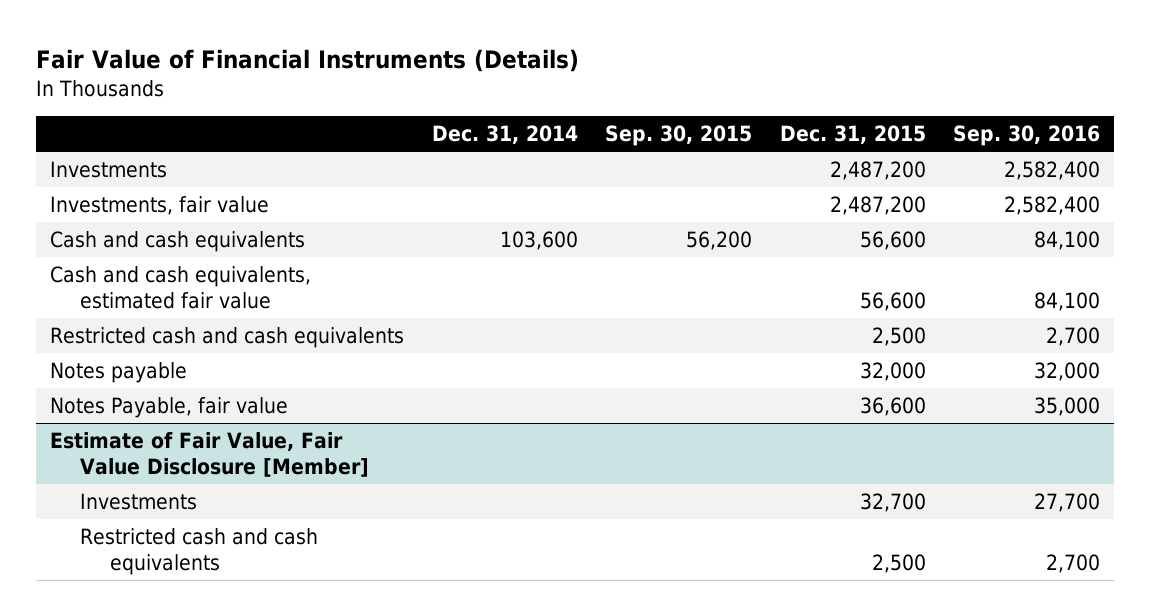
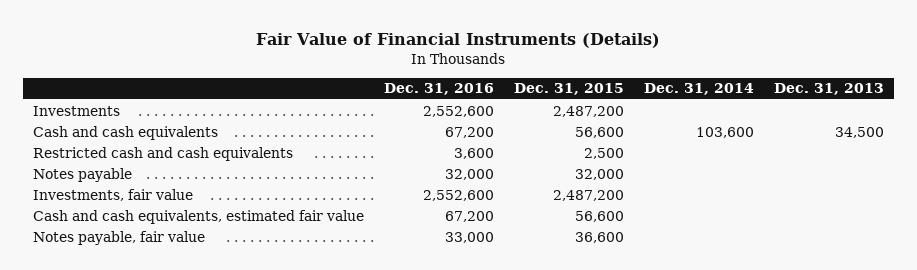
[605,125,753,147] Sep. 30, 2015 -> none
[952,125,1100,147] Sep. 30, 2016 -> none
none -> [383,83,494,96] Dec. 31, 2016
none -> [773,83,884,96] Dec. 31, 2013
[50,431,370,478] Estimate of Fair Value, Fair Value Disclosure [Member] -> none
[80,492,198,510] Investments -> none
[80,527,319,576] Restricted cash and cash equivalents -> none
[50,195,270,215] Investments, fair value -> [32,188,193,201] Investments, fair value
[50,265,312,310] Cash and cash equivalents, estimated fair value -> [32,209,364,224] Cash and cash equivalents, estimated fair value
[50,396,289,418] Notes Payable, fair value -> [32,230,205,245] Notes payable, fair value

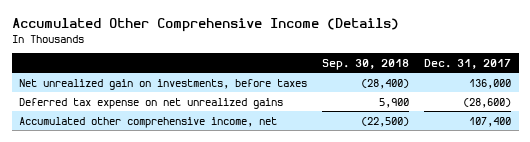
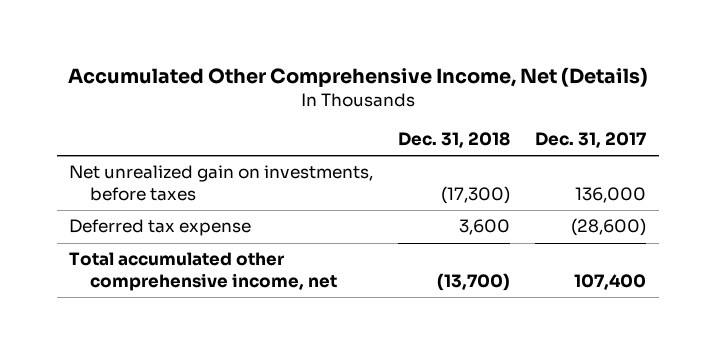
[11,18,399,33] Accumulated Other Comprehensive Income (Details) -> [67,66,648,87] Accumulated Other Comprehensive Income, Net (Details)
[322,58,410,70] Sep. 30, 2018 -> none
none -> [398,132,511,149] Dec. 31, 2018
[19,97,284,109] Deferred tax expense on net unrealized gains -> [69,219,252,237] Deferred tax expense
[19,116,278,128] Accumulated other comprehensive income, net -> [69,252,337,292] Total accumulated other comprehensive income, net

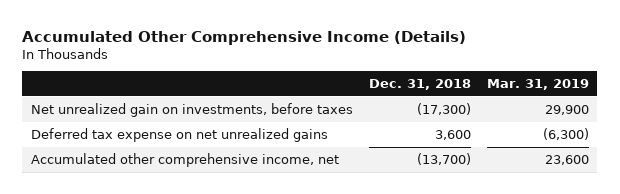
[67,66,648,87] Accumulated Other Comprehensive Income, Net (Details) -> [22,30,467,45] Accumulated Other Comprehensive Income (Details)
[535,132,647,149] Dec. 31, 2017 -> none
none -> [487,78,590,90] Mar. 31, 2019
[69,219,252,237] Deferred tax expense -> [30,127,328,142] Deferred tax expense on net unrealized gains
[69,252,337,292] Total accumulated other comprehensive income, net -> [30,152,339,167] Accumulated other comprehensive income, net

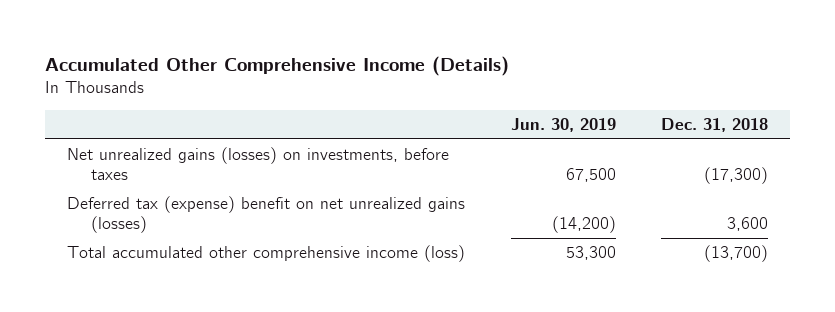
[487,78,590,90] Mar. 31, 2019 -> none
none -> [510,117,616,132] Jun. 30, 2019
[30,102,353,117] Net unrealized gain on investments, before taxes -> [67,147,450,180] Net unrealized gains (losses) on investments, before taxes
[30,127,328,142] Deferred tax expense on net unrealized gains -> [67,196,466,233] Deferred tax (expense) benefit on net unrealized gains (losses)
[30,152,339,167] Accumulated other comprehensive income, net -> [67,245,466,263] Total accumulated other comprehensive income (loss)

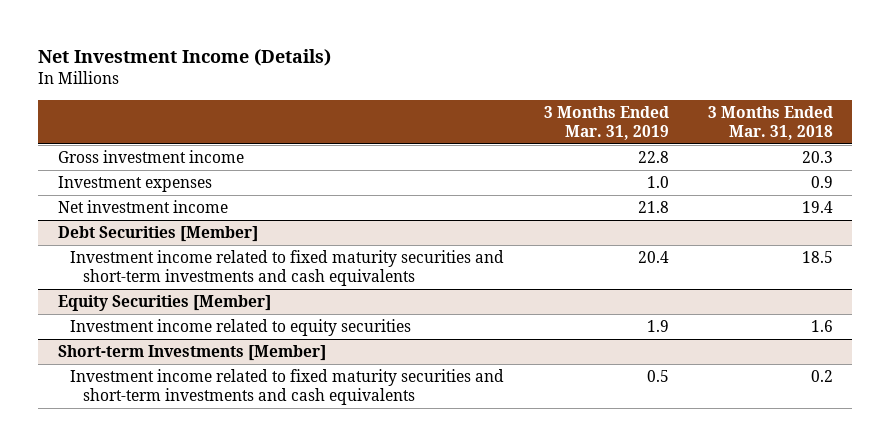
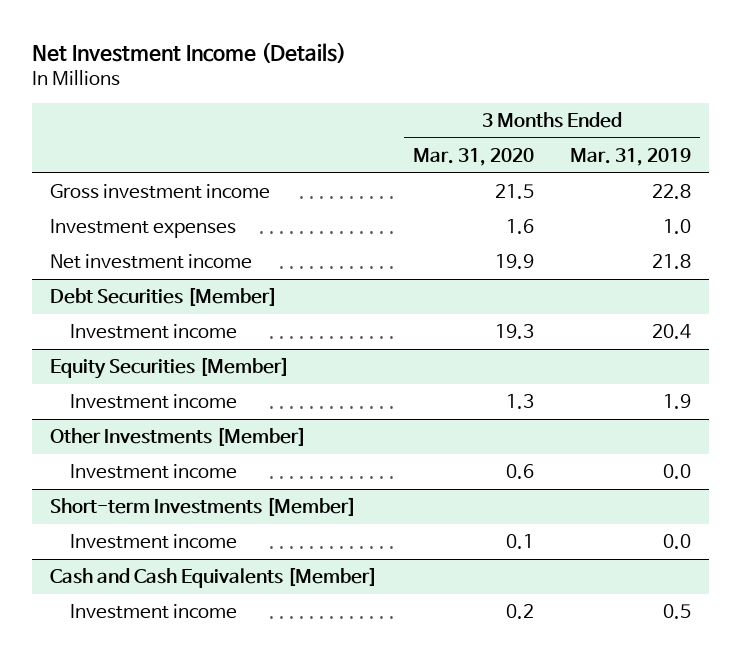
[707,106,833,140] 3 Months Ended Mar. 31, 2018 -> none
none -> [412,147,534,166] Mar. 31, 2020
[70,250,505,287] Investment income related to fixed maturity securities and short-term investments and cash equivalents -> [70,323,238,339] Investment income
[70,319,412,337] Investment income related to equity securities -> [70,393,238,409] Investment income
none -> [49,426,306,446] Other Investments [Member]
none -> [70,463,238,479] Investment income
none -> [70,533,238,549] Investment income
none -> [49,566,377,588] Cash and Cash Equivalents [Member]
[70,369,505,406] Investment income related to fixed maturity securities and short-term investments and cash equivalents -> [70,603,238,619] Investment income

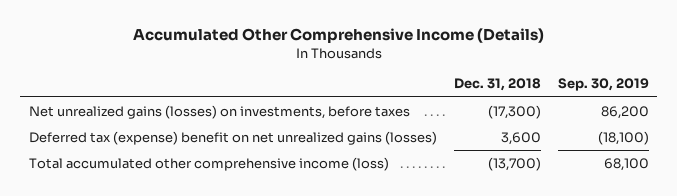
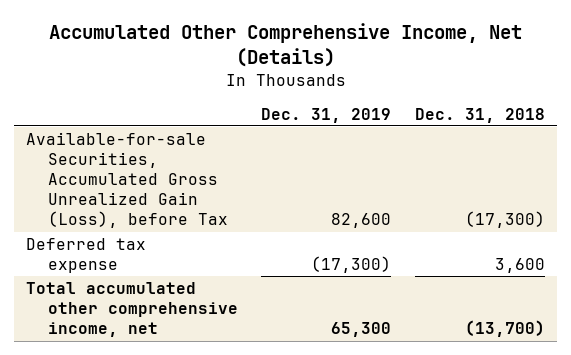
[132,28,544,44] Accumulated Other Comprehensive Income (Details) -> [48,23,522,67] Accumulated Other Comprehensive Income, Net (Details)
[557,78,649,92] Sep. 30, 2019 -> none
none -> [261,107,392,123] Dec. 31, 2019
[28,104,410,119] Net unrealized gains (losses) on investments, before taxes -> [26,132,228,229] Available-for-sale Securities, Accumulated Gross Unrealized Gain (Loss), before Tax
[28,130,437,145] Deferred tax (expense) benefit on net unrealized gains (losses) -> [26,238,147,274] Deferred tax expense
[28,156,389,171] Total accumulated other comprehensive income (loss) -> [26,282,238,338] Total accumulated other comprehensive income, net

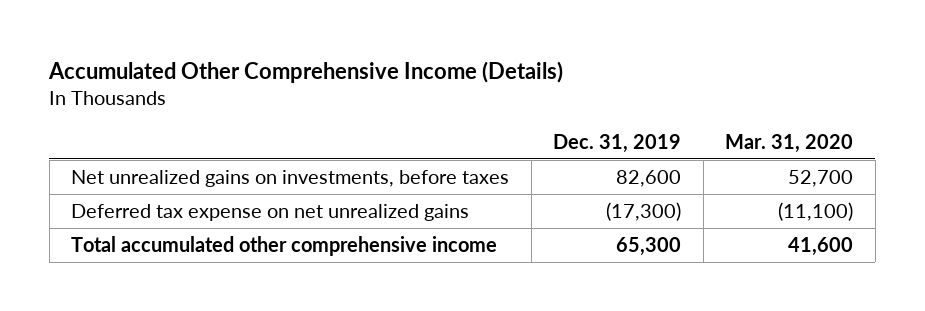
[48,23,522,67] Accumulated Other Comprehensive Income, Net (Details) -> [48,61,564,84] Accumulated Other Comprehensive Income (Details)
[414,107,545,123] Dec. 31, 2018 -> none
none -> [725,133,854,153] Mar. 31, 2020
[26,132,228,229] Available-for-sale Securities, Accumulated Gross Unrealized Gain (Loss), before Tax -> [71,169,510,187] Net unrealized gains on investments, before taxes
[26,238,147,274] Deferred tax expense -> [71,203,470,221] Deferred tax expense on net unrealized gains
[26,282,238,338] Total accumulated other comprehensive income, net -> [71,235,498,256] Total accumulated other comprehensive income

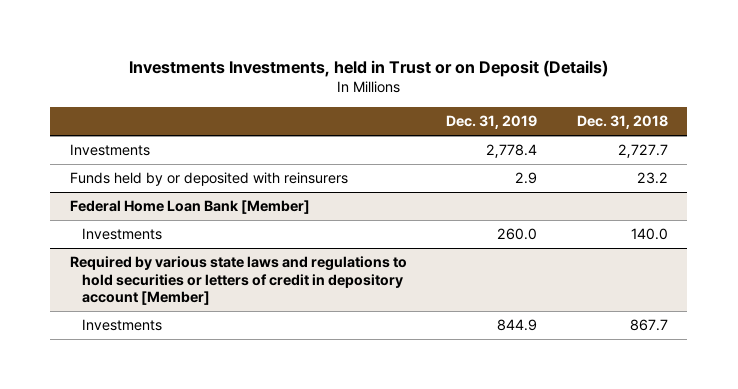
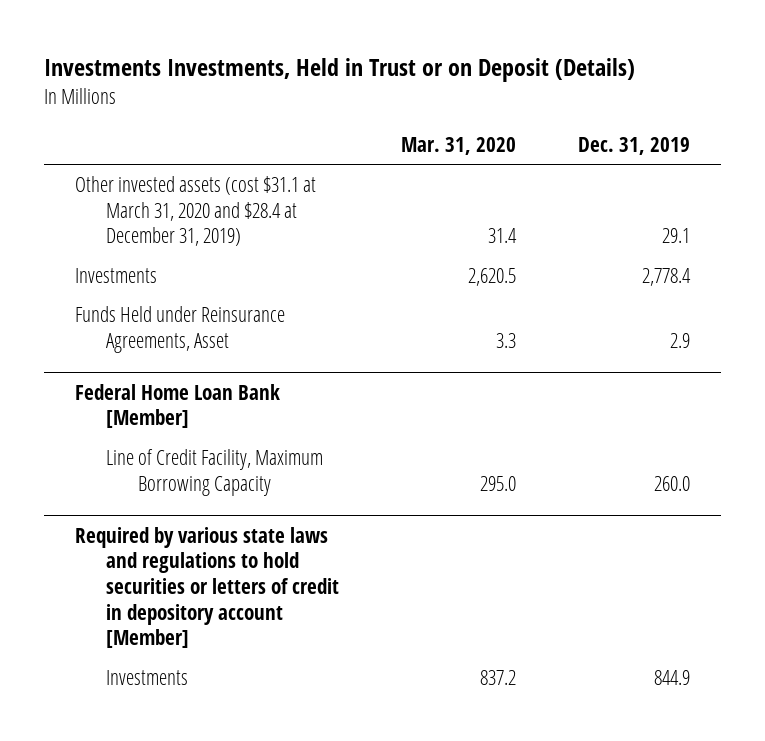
[128,59,608,77] Investments Investments, held in Trust or on Deposit (Details) -> [44,58,636,83] Investments Investments, Held in Trust or on Deposit (Details)
[576,115,668,130] Dec. 31, 2018 -> none
none -> [401,137,517,156] Mar. 31, 2020
none -> [75,176,317,247] Other invested assets (cost $31.1 at March 31, 2020 and $28.4 at December 31, 2019)
[69,172,348,187] Funds held by or deposited with reinsurers -> [75,306,286,353] Funds Held under Reinsurance Agreements, Asset
[82,228,163,241] Investments -> none
none -> [106,449,324,496] Line of Credit Facility, Maximum Borrowing Capacity

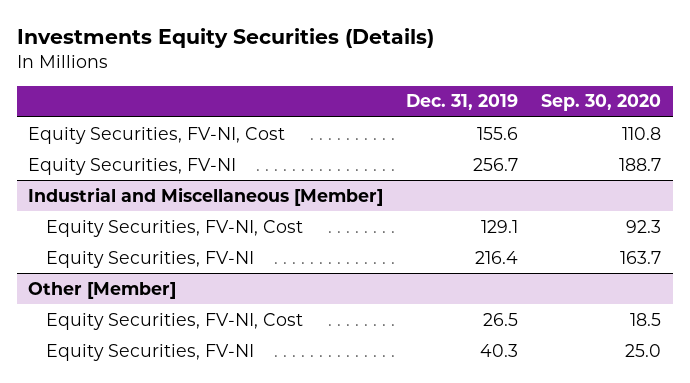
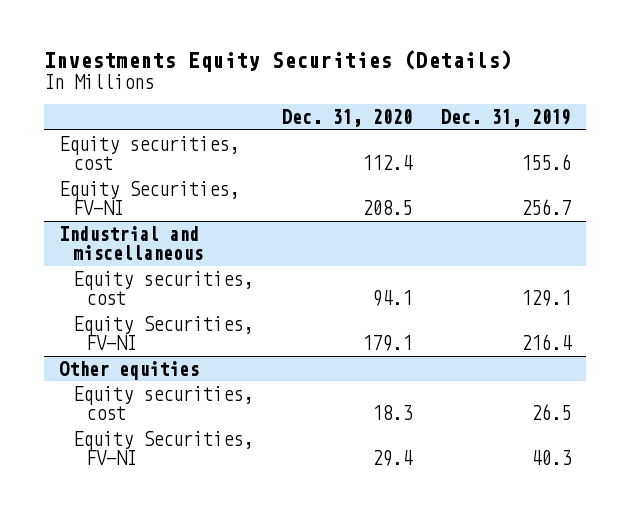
[541,94,662,112] Sep. 30, 2020 -> none
none -> [281,108,412,127] Dec. 31, 2020
[28,126,286,144] Equity Securities, FV-NI, Cost -> [58,135,239,171] Equity securities, cost
[28,186,384,206] Industrial and Miscellaneous [Member] -> [58,225,203,261] Industrial and miscellaneous
[45,219,303,237] Equity Securities, FV-NI, Cost -> [72,270,253,306] Equity securities, cost
[28,281,177,299] Other [Member] -> [58,360,199,380] Other equities
[45,312,303,330] Equity Securities, FV-NI, Cost -> [72,385,253,421] Equity securities, cost

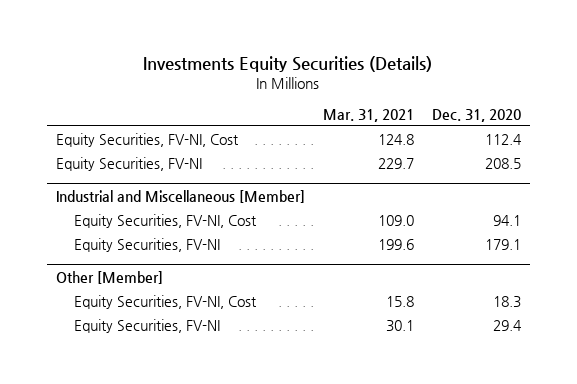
[441,108,572,127] Dec. 31, 2019 -> none
none -> [322,108,414,122] Mar. 31, 2021
[58,135,239,171] Equity securities, cost -> [55,132,239,147] Equity Securities, FV-NI, Cost
[58,225,203,261] Industrial and miscellaneous -> [55,189,305,203] Industrial and Miscellaneous [Member]
[72,270,253,306] Equity securities, cost -> [73,213,257,228] Equity Securities, FV-NI, Cost
[58,360,199,380] Other equities -> [55,270,163,284] Other [Member]
[72,385,253,421] Equity securities, cost -> [73,294,257,309] Equity Securities, FV-NI, Cost

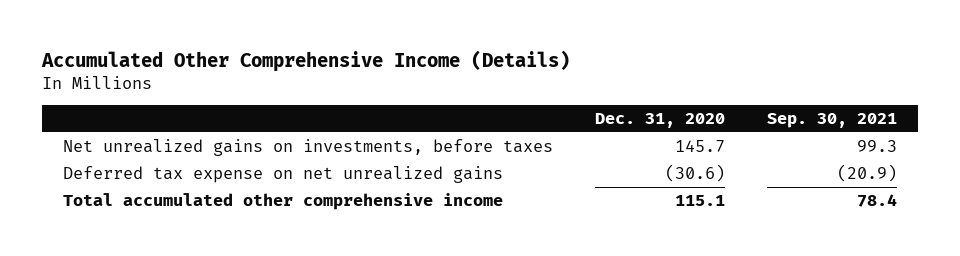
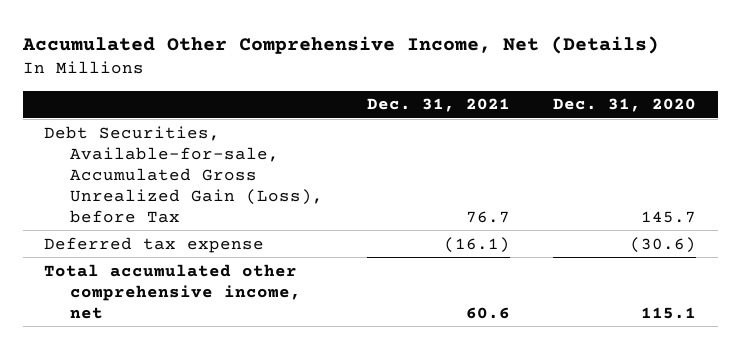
[40,49,570,72] Accumulated Other Comprehensive Income (Details) -> [21,35,659,54] Accumulated Other Comprehensive Income, Net (Details)
[767,113,898,129] Sep. 30, 2021 -> none
none -> [366,98,510,113] Dec. 31, 2021
[62,139,553,157] Net unrealized gains on investments, before taxes -> [44,125,324,223] Debt Securities, Available-for-sale, Accumulated Gross Unrealized Gain (Loss), before Tax
[62,166,503,184] Deferred tax expense on net unrealized gains -> [44,236,265,253] Deferred tax expense
[62,193,503,211] Total accumulated other comprehensive income -> [44,263,302,319] Total accumulated other comprehensive income, net

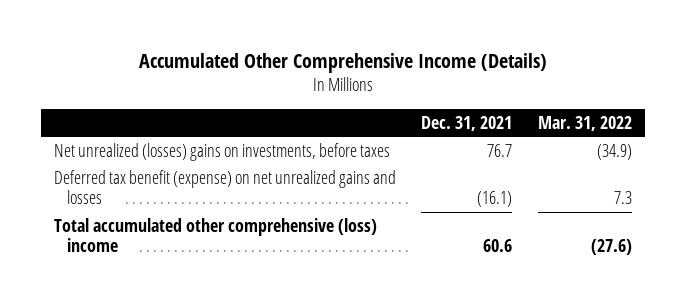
[21,35,659,54] Accumulated Other Comprehensive Income, Net (Details) -> [138,52,547,73] Accumulated Other Comprehensive Income (Details)
[552,98,696,113] Dec. 31, 2020 -> none
none -> [538,115,633,131] Mar. 31, 2022
[44,125,324,223] Debt Securities, Available-for-sale, Accumulated Gross Unrealized Gain (Loss), before Tax -> [53,142,390,161] Net unrealized (losses) gains on investments, before taxes
[44,236,265,253] Deferred tax expense -> [53,169,396,205] Deferred tax benefit (expense) on net unrealized gains and losses
[44,263,302,319] Total accumulated other comprehensive income, net -> [53,217,377,253] Total accumulated other comprehensive (loss) income

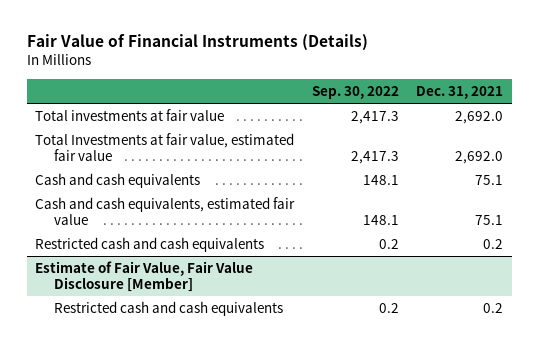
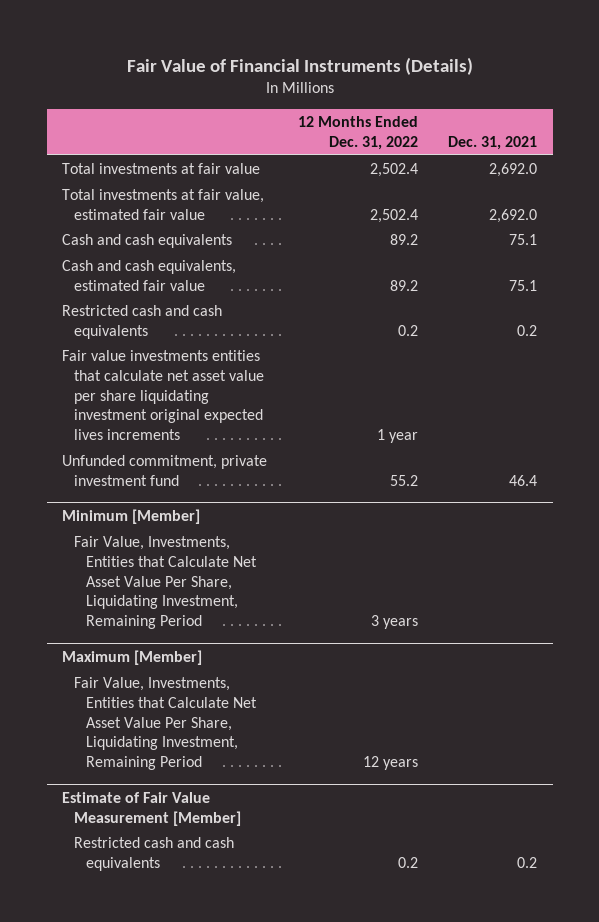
[311,85,399,99] Sep. 30, 2022 -> none
none -> [297,116,418,151] 12 Months Ended Dec. 31, 2022
[35,133,295,161] Total Investments at fair value, estimated fair value -> [62,189,265,220] Total investments at fair value, estimated fair value
none -> [62,350,264,441] Fair value investments entities that calculate net asset value per share liquidating investment original expected lives increments
none -> [62,455,268,486] Unfunded commitment, private investment fund
none -> [62,508,201,524] Minimum [Member]
none -> [73,536,257,630] Fair Value, Investments, Entities that Calculate Net Asset Value Per Share, Liquidating Investment, Remaining Period
none -> [62,649,203,665] Maximum [Member]
none -> [73,677,257,771] Fair Value, Investments, Entities that Calculate Net Asset Value Per Share, Liquidating Investment, Remaining Period
[35,261,254,292] Estimate of Fair Value, Fair Value Disclosure [Member] -> [62,791,241,826] Estimate of Fair Value Measurement [Member]

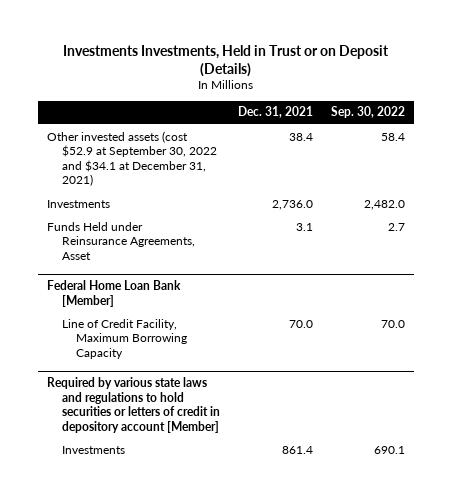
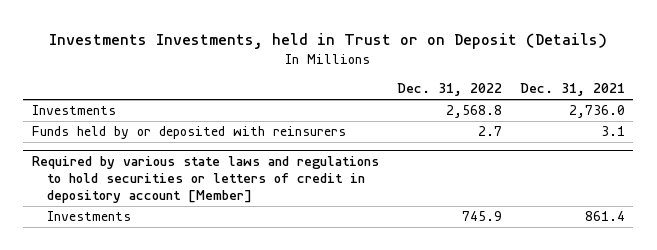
[62,44,389,77] Investments Investments, Held in Trust or on Deposit (Details) -> [49,32,608,49] Investments Investments, held in Trust or on Deposit (Details)
[330,106,405,119] Sep. 30, 2022 -> none
none -> [396,83,502,97] Dec. 31, 2022
[46,130,217,187] Other invested assets (cost $52.9 at September 30, 2022 and $34.1 at December 31, 2021) -> none
[46,279,181,307] Federal Home Loan Bank [Member] -> none
[61,318,188,359] Line of Credit Facility, Maximum Borrowing Capacity -> none
[46,221,195,260] Funds Held under Reinsurance Agreements, Asset -> [31,126,346,140] Funds held by or deposited with reinsurers

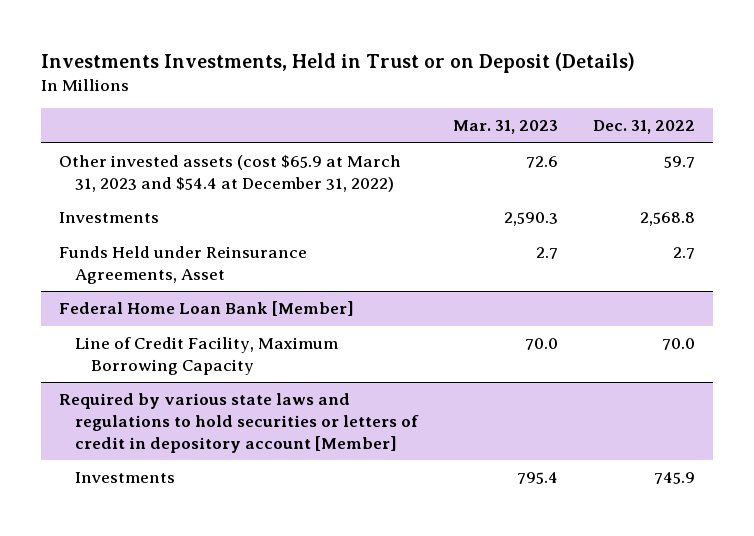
[49,32,608,49] Investments Investments, held in Trust or on Deposit (Details) -> [41,51,636,73] Investments Investments, Held in Trust or on Deposit (Details)
[519,83,625,97] Dec. 31, 2021 -> none
none -> [453,120,559,135] Mar. 31, 2023
none -> [58,155,401,192] Other invested assets (cost $65.9 at March 31, 2023 and $54.4 at December 31, 2022)
[31,126,346,140] Funds held by or deposited with reinsurers -> [58,246,307,284] Funds Held under Reinsurance Agreements, Asset
none -> [58,301,354,317] Federal Home Loan Bank [Member]
none -> [75,337,339,375] Line of Credit Facility, Maximum Borrowing Capacity

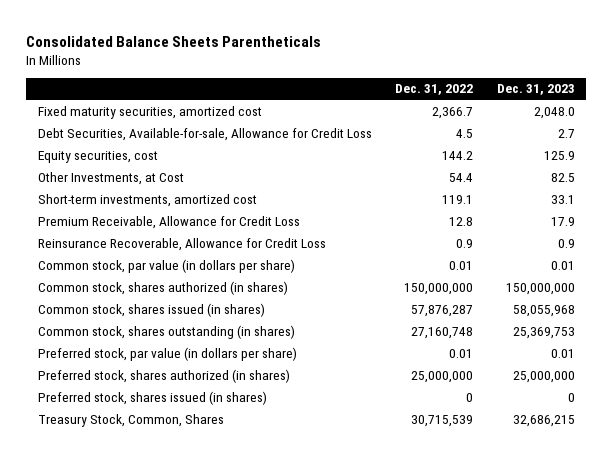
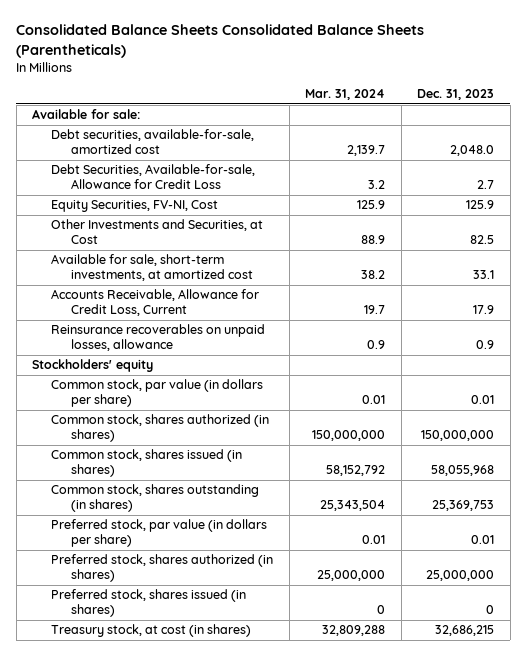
[26,35,322,47] Consolidated Balance Sheets Parentheticals -> [16,24,425,58] Consolidated Balance Sheets Consolidated Balance Sheets (Parentheticals)
[395,84,474,96] Dec. 31, 2022 -> none
none -> [305,89,386,101] Mar. 31, 2024
none -> [31,109,140,120] Available for sale:
[37,105,262,119] Fixed maturity securities, amortized cost -> [51,129,255,155] Debt securities, available-for-sale, amortized cost
[37,237,326,251] Reinsurance Recoverable, Allowance for Credit Loss -> none
[37,150,158,163] Equity securities, cost -> [51,200,219,213] Equity Securities, FV-NI, Cost
[37,171,184,185] Other Investments, at Cost -> [51,219,264,245] Other Investments and Securities, at Cost
[37,193,257,207] Short-term investments, amortized cost -> [51,254,253,282] Available for sale, short-term investments, at amortized cost
[37,215,300,229] Premium Receivable, Allowance for Credit Loss -> [51,289,260,317] Accounts Receivable, Allowance for Credit Loss, Current
none -> [51,324,266,352] Reinsurance recoverables on unpaid losses, allowance
none -> [31,359,153,373] Stockholders' equity
[37,413,224,427] Treasury Stock, Common, Shares -> [51,624,252,638] Treasury stock, at cost (in shares)

